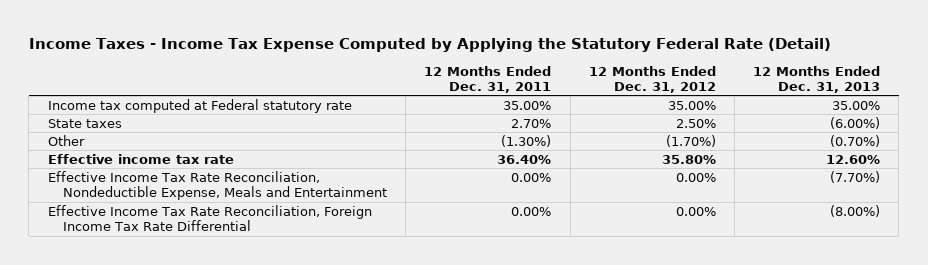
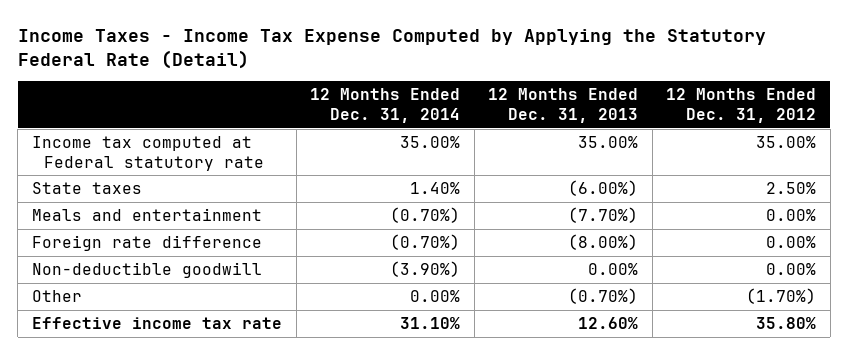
[424,65,552,93] 12 Months Ended Dec. 31, 2011 -> none
none -> [310,88,461,123] 12 Months Ended Dec. 31, 2014
none -> [32,208,263,222] Meals and entertainment
none -> [32,235,263,252] Foreign rate difference
none -> [32,262,263,279] Non-deductible goodwill
[47,170,387,201] Effective Income Tax Rate Reconciliation, Nondeductible Expense, Meals and Entertainment -> none
[47,204,372,232] Effective Income Tax Rate Reconciliation, Foreign Income Tax Rate Differential -> none

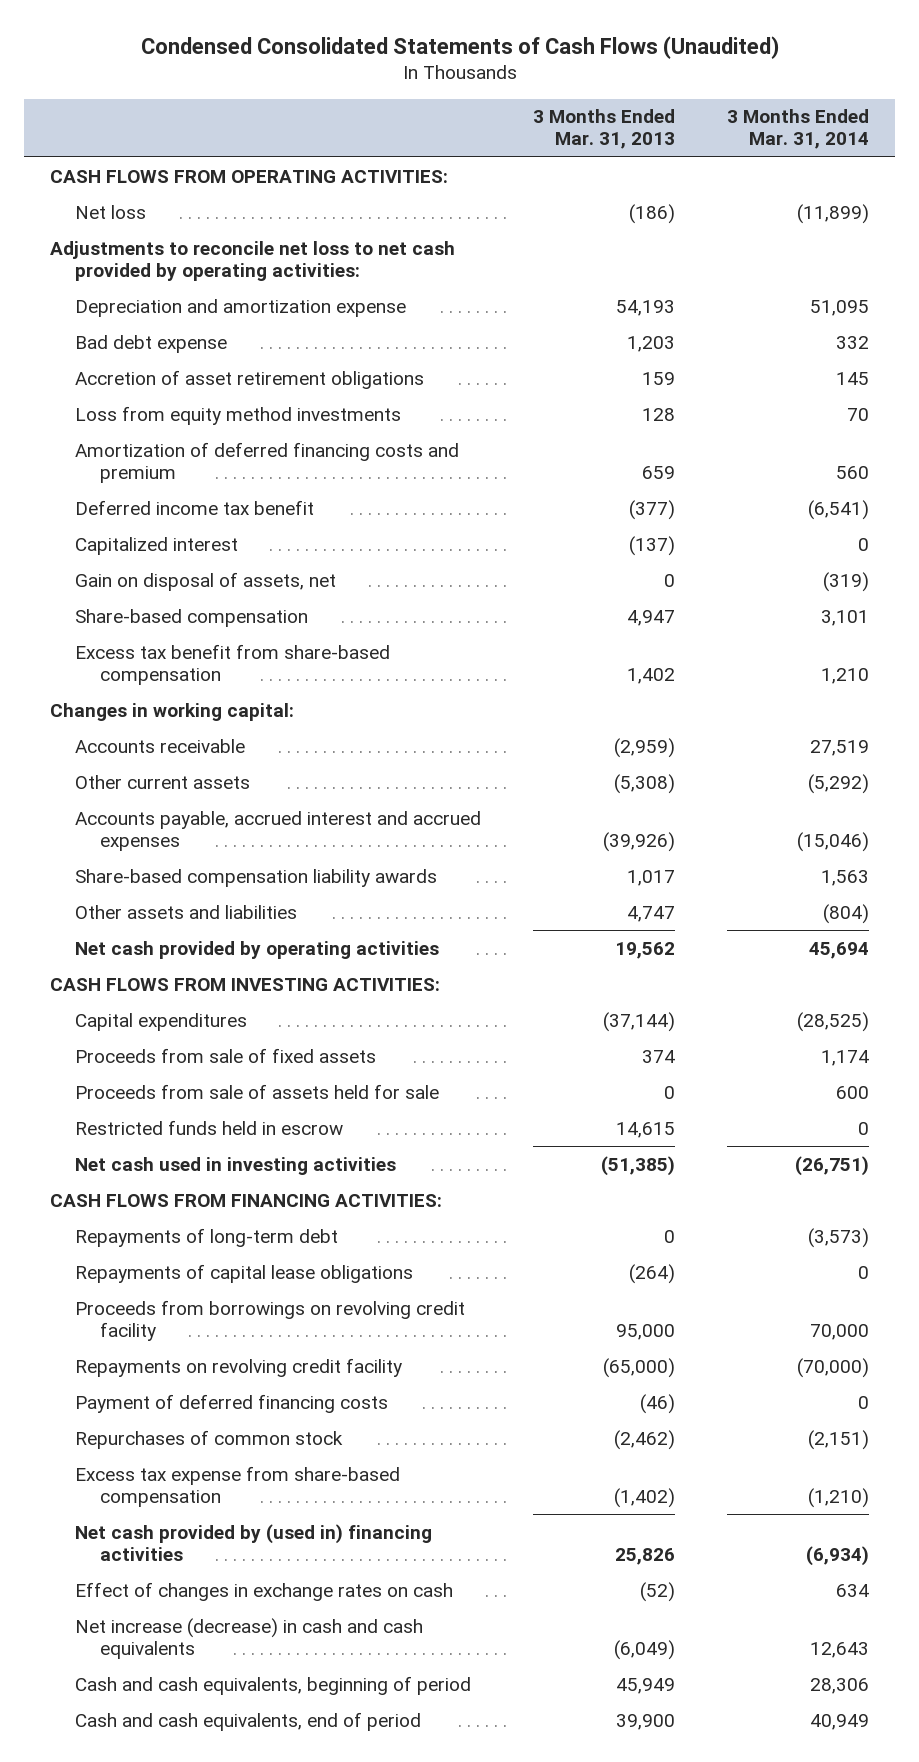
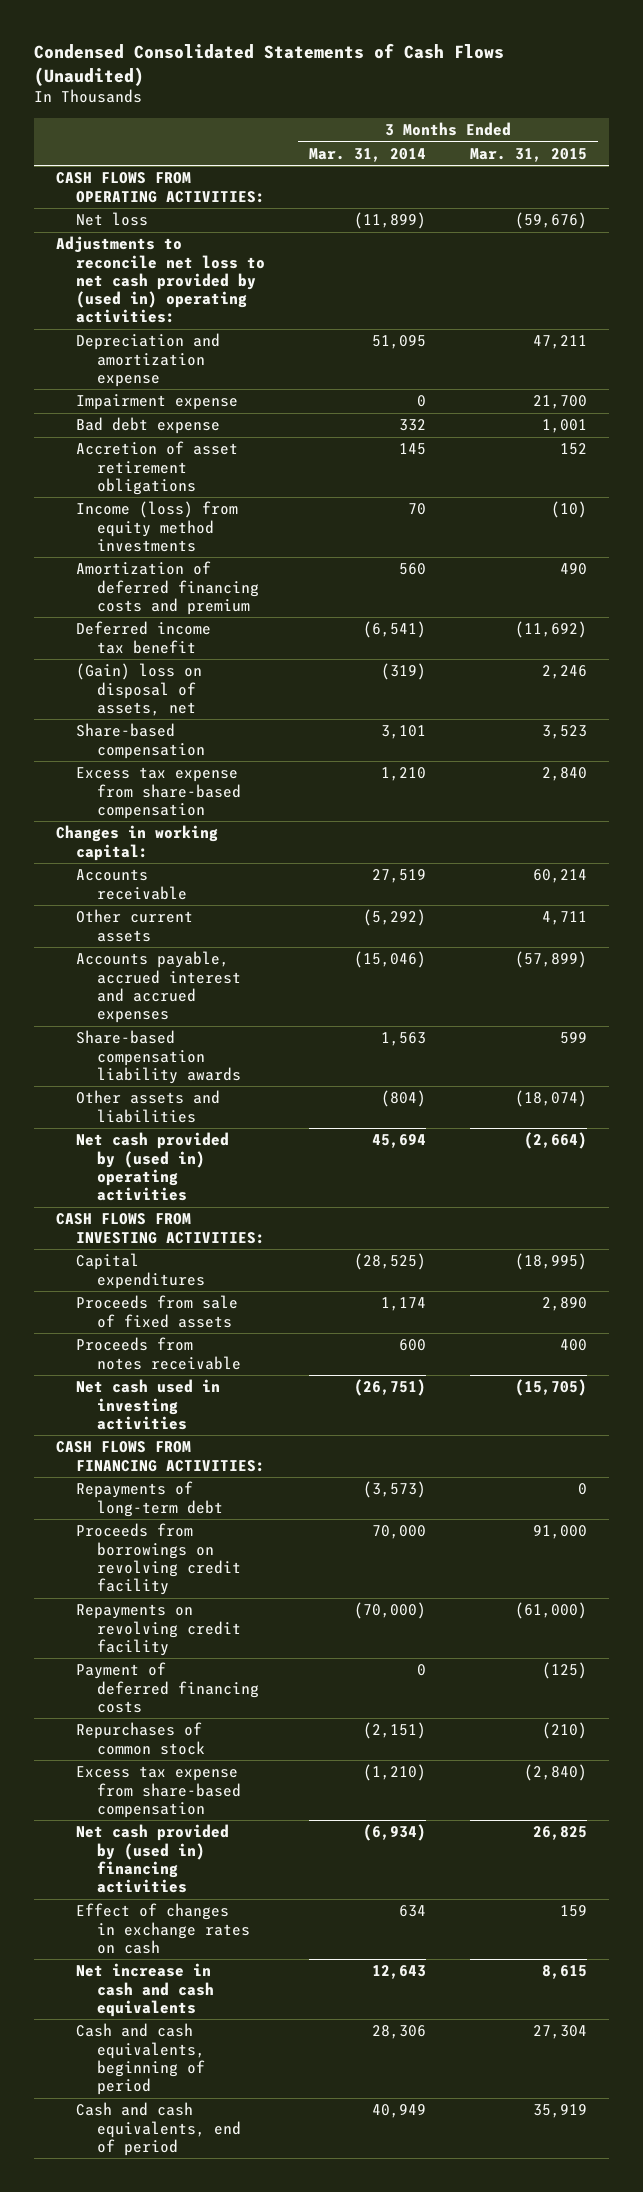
[533,109,676,150] 3 Months Ended Mar. 31, 2013 -> none
none -> [470,147,588,162] Mar. 31, 2015
[50,240,456,281] Adjustments to reconcile net loss to net cash provided by operating activities: -> [56,236,266,324] Adjustments to reconcile net loss to net cash provided by (used in) operating activities:
none -> [76,394,239,411] Impairment expense
[75,405,402,425] Loss from equity method investments -> [76,501,239,552] Income (loss) from equity method investments
[75,536,239,555] Capitalized interest -> none
[75,571,337,591] Gain on disposal of assets, net -> [76,663,203,716] (Gain) loss on disposal of assets, net
[75,643,391,685] Excess tax benefit from share-based compensation -> [76,767,241,819] Excess tax expense from share-based compensation
[75,940,440,959] Net cash provided by operating activities -> [76,1132,230,1202] Net cash provided by (used in) operating activities
[75,1119,344,1135] Restricted funds held in escrow -> none
[75,1083,440,1099] Proceeds from sale of assets held for sale -> [76,1337,241,1370] Proceeds from notes receivable
[75,1263,414,1283] Repayments of capital lease obligations -> none
[75,1617,424,1659] Net increase (decrease) in cash and cash equivalents -> [76,1963,214,2017] Net increase in cash and cash equivalents

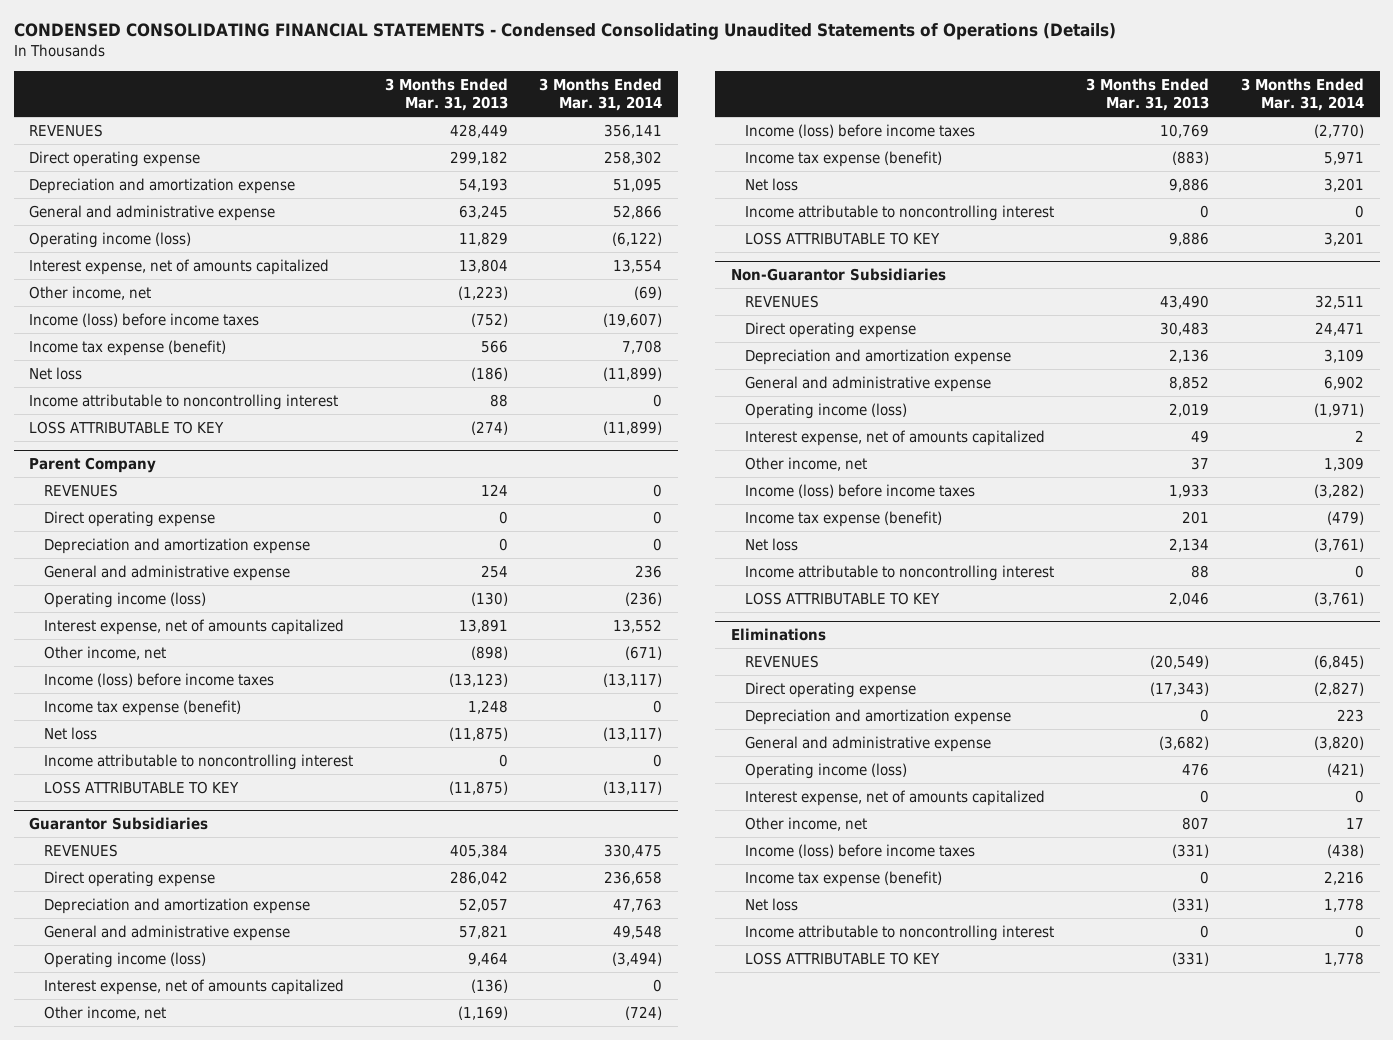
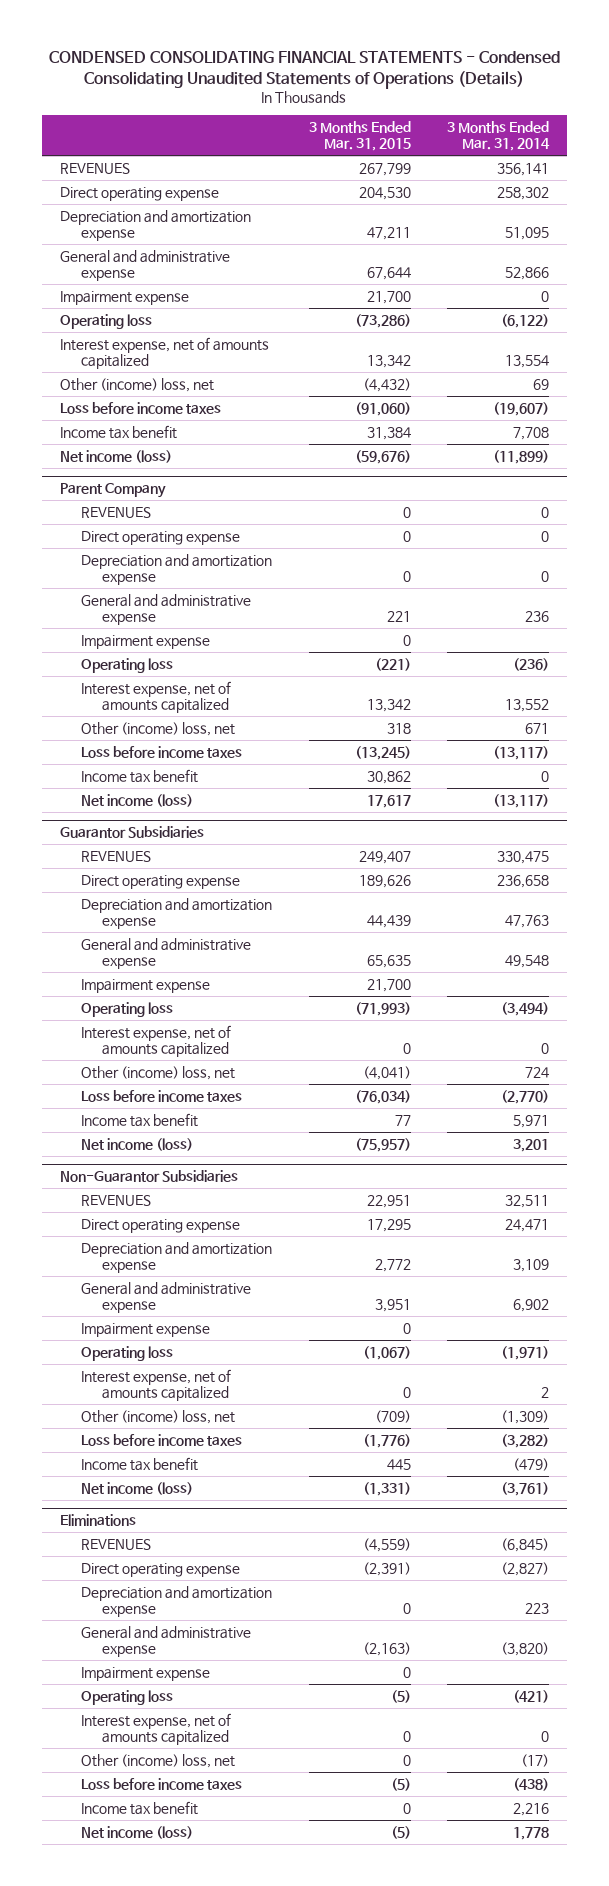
[384,77,508,112] 3 Months Ended Mar. 31, 2013 -> none
none -> [308,121,411,152] 3 Months Ended Mar. 31, 2015
none -> [60,291,190,306] Impairment expense
[29,231,192,248] Operating income (loss) -> [60,314,153,330] Operating loss
[29,366,83,380] Net loss -> none
[29,393,339,410] Income attributable to noncontrolling interest -> none
[29,285,152,300] Other income, net -> [60,378,215,393] Other (income) loss, net
[634,285,663,300] (69) -> [532,379,549,391] 69
[29,312,260,327] Income (loss) before income taxes -> [60,402,222,415] Loss before income taxes
[29,339,227,356] Income tax expense (benefit) -> [60,425,178,440] Income tax benefit
[29,420,225,434] LOSS ATTRIBUTABLE TO KEY -> [60,450,173,464] Net income (loss)
none -> [81,635,211,650] Impairment expense
[43,591,206,608] Operating income (loss) -> [81,658,174,674] Operating loss
[43,726,97,740] Net loss -> none
[43,753,353,770] Income attributable to noncontrolling interest -> none
[43,645,166,660] Other income, net -> [81,722,236,737] Other (income) loss, net
[625,645,663,660] (671) -> [524,723,549,735] 671
[43,672,274,687] Income (loss) before income taxes -> [81,746,243,759] Loss before income taxes
[43,699,241,716] Income tax expense (benefit) -> [81,769,199,784] Income tax benefit
[43,780,239,794] LOSS ATTRIBUTABLE TO KEY -> [81,794,194,808] Net income (loss)
none -> [81,979,211,994] Impairment expense
[43,951,206,968] Operating income (loss) -> [81,1002,174,1018] Operating loss
[745,177,799,191] Net loss -> none
[745,204,1055,221] Income attributable to noncontrolling interest -> none
[43,1005,166,1020] Other income, net -> [81,1066,236,1081] Other (income) loss, net
[625,1005,663,1020] (724) -> [524,1067,549,1079] 724
[745,123,976,138] Income (loss) before income taxes -> [81,1090,243,1103] Loss before income taxes
[745,150,943,167] Income tax expense (benefit) -> [81,1113,199,1128] Income tax benefit
[745,231,941,245] LOSS ATTRIBUTABLE TO KEY -> [81,1138,194,1152] Net income (loss)
none -> [81,1323,211,1338] Impairment expense
[745,402,908,419] Operating income (loss) -> [81,1346,174,1362] Operating loss
[745,537,799,551] Net loss -> none
[745,564,1055,581] Income attributable to noncontrolling interest -> none
[745,456,868,471] Other income, net -> [81,1410,236,1425] Other (income) loss, net
[1323,456,1364,471] 1,309 -> [500,1410,549,1425] (1,309)
[745,483,976,498] Income (loss) before income taxes -> [81,1434,243,1447] Loss before income taxes
[745,510,943,527] Income tax expense (benefit) -> [81,1457,199,1472] Income tax benefit
[745,591,941,605] LOSS ATTRIBUTABLE TO KEY -> [81,1482,194,1496] Net income (loss)
none -> [81,1667,211,1682] Impairment expense
[745,762,908,779] Operating income (loss) -> [81,1690,174,1706] Operating loss
[745,897,799,911] Net loss -> none
[745,924,1055,941] Income attributable to noncontrolling interest -> none
[745,816,868,831] Other income, net -> [81,1754,236,1769] Other (income) loss, net
[1345,817,1364,829] 17 -> [520,1754,549,1768] (17)
[745,843,976,858] Income (loss) before income taxes -> [81,1778,243,1791] Loss before income taxes
[745,870,943,887] Income tax expense (benefit) -> [81,1801,199,1816] Income tax benefit
[745,951,941,965] LOSS ATTRIBUTABLE TO KEY -> [81,1826,194,1840] Net income (loss)

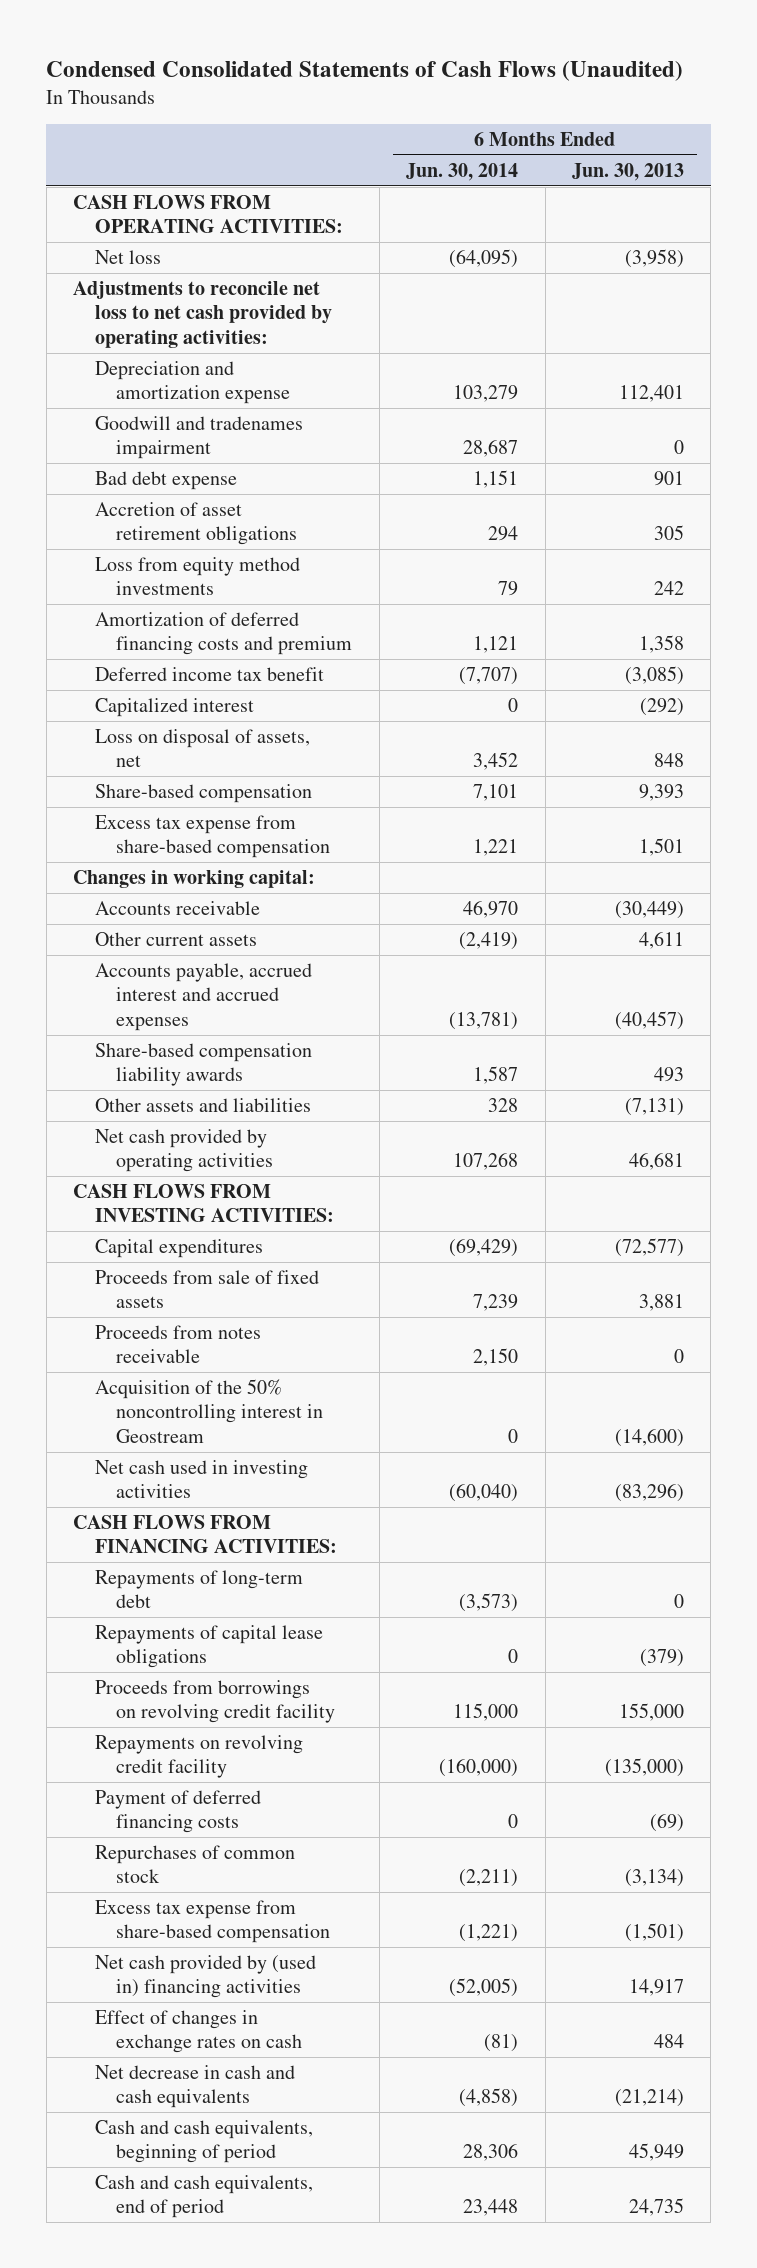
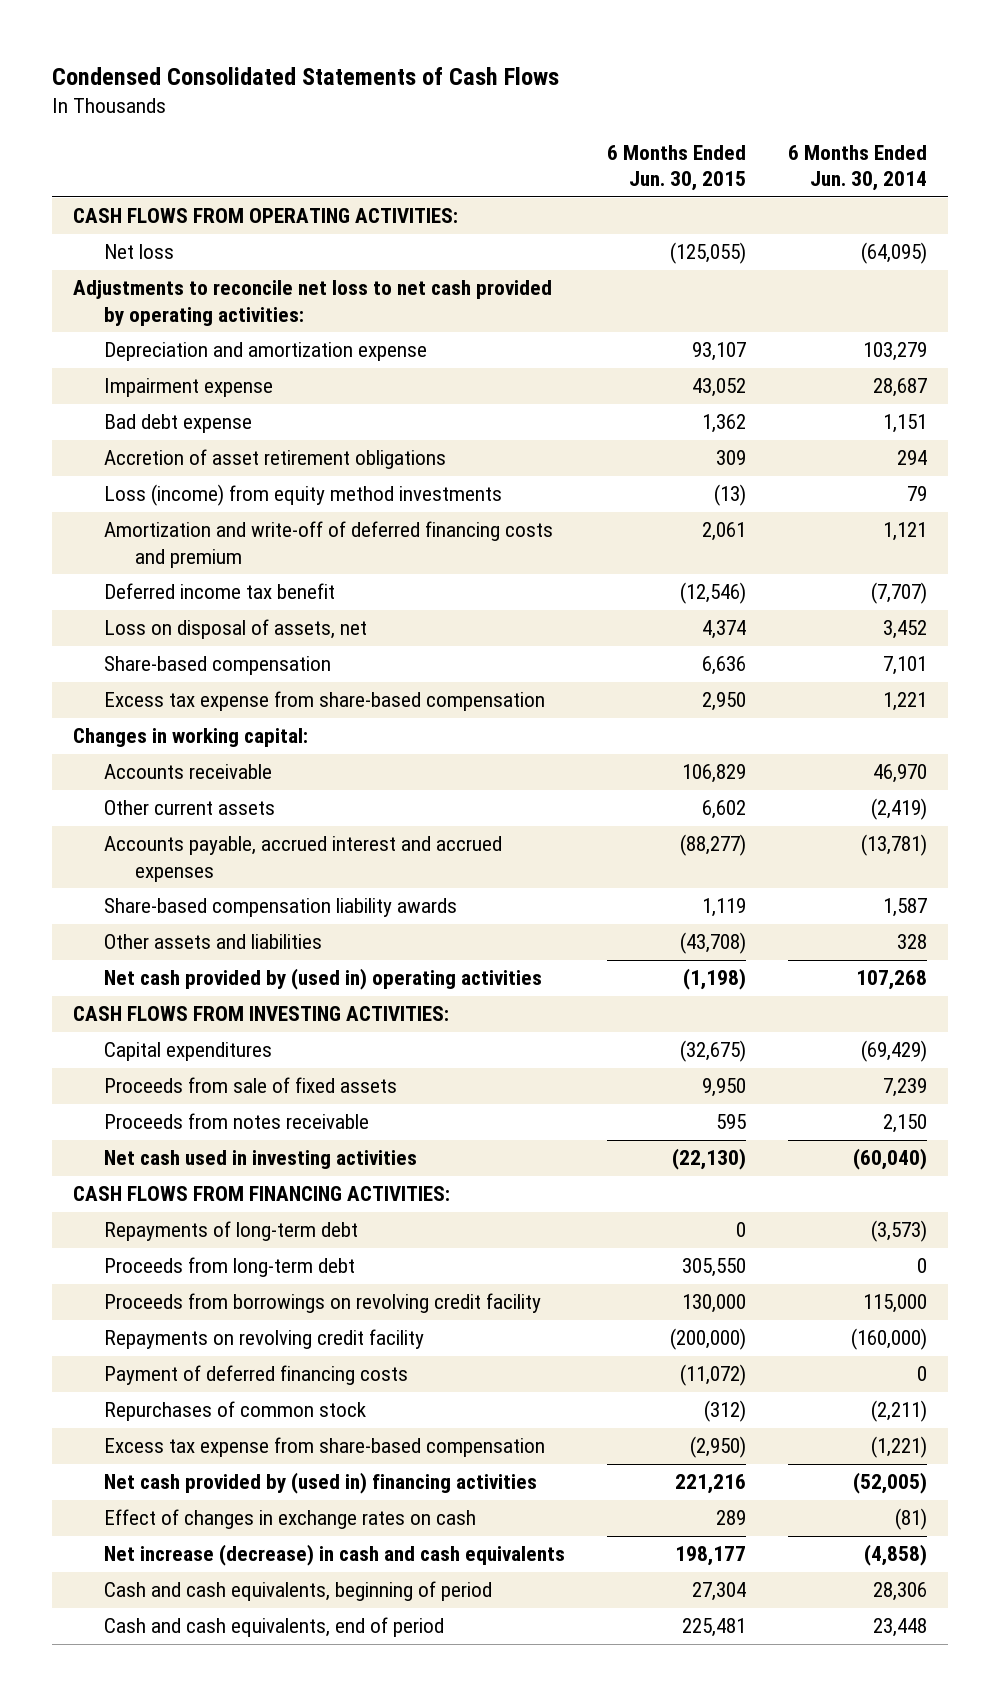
[46,61,684,82] Condensed Consolidated Statements of Cash Flows (Unaudited) -> [52,66,560,85] Condensed Consolidated Statements of Cash Flows
[571,162,684,181] Jun. 30, 2013 -> none
none -> [607,144,747,192] 6 Months Ended Jun. 30, 2015
[94,415,303,460] Goodwill and tradenames impairment -> [104,378,274,398] Impairment expense
[94,556,300,596] Loss from equity method investments -> [104,484,503,507] Loss (income) from equity method investments
[94,611,353,656] Amortization of deferred financing costs and premium -> [104,521,554,568] Amortization and write-off of deferred financing costs and premium
[94,697,254,717] Capitalized interest -> none
[94,1128,274,1173] Net cash provided by operating activities -> [104,968,543,991] Net cash provided by (used in) operating activities
[94,1378,324,1443] Acquisition of the 50% noncontrolling interest in Geostream -> none
[94,1624,323,1669] Repayments of capital lease obligations -> none
none -> [104,1257,356,1278] Proceeds from long-term debt
[94,2064,295,2109] Net decrease in cash and cash equivalents -> [104,1544,566,1567] Net increase (decrease) in cash and cash equivalents

